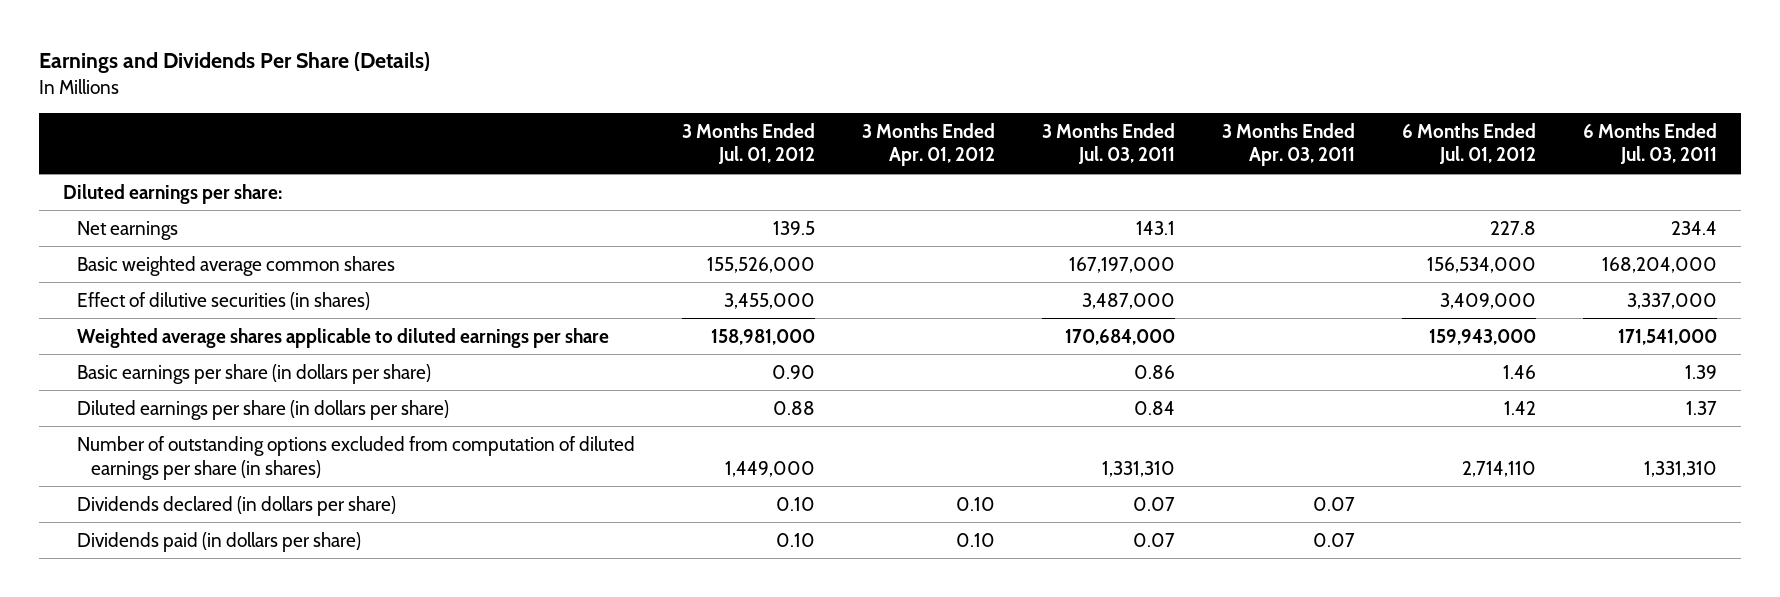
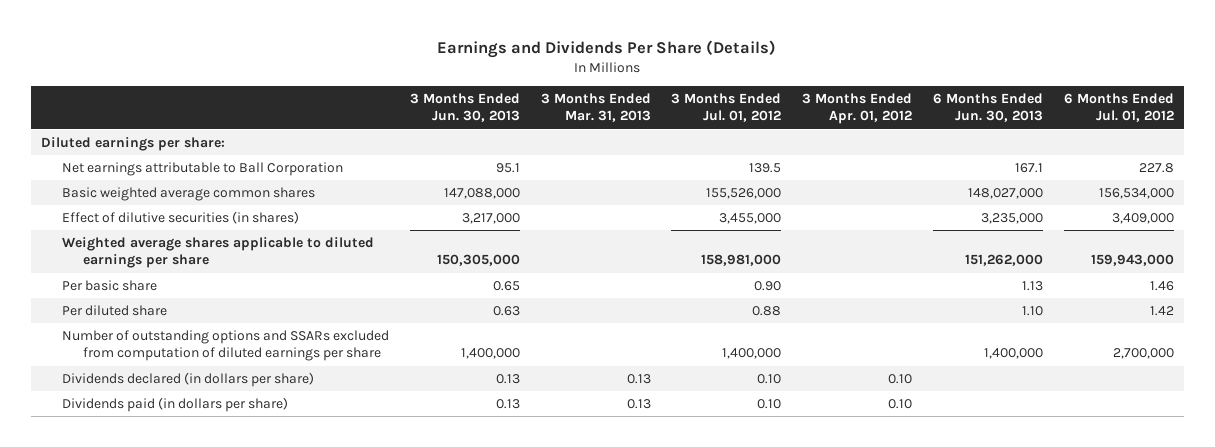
[1042,122,1176,165] 3 Months Ended Jul. 03, 2011 -> none
[1222,122,1356,167] 3 Months Ended Apr. 03, 2011 -> none
[1583,122,1718,165] 6 Months Ended Jul. 03, 2011 -> none
none -> [409,92,520,123] 3 Months Ended Jun. 30, 2013
none -> [540,92,651,123] 3 Months Ended Mar. 31, 2013
none -> [933,92,1044,123] 6 Months Ended Jun. 30, 2013
[76,220,178,240] Net earnings -> [61,162,343,177] Net earnings attributable to Ball Corporation
[76,363,431,384] Basic earnings per share (in dollars per share) -> [61,280,157,292] Per basic share
[76,399,449,420] Diluted earnings per share (in dollars per share) -> [61,305,167,317] Per diluted share
[76,435,635,480] Number of outstanding options excluded from computation of diluted earnings per share (in shares) -> [61,330,389,362] Number of outstanding options and SSARs excluded from computation of diluted earnings per share
[724,460,815,477] 1,449,000 -> [722,348,782,360] 1,400,000
[1462,460,1537,477] 2,714,110 -> [1112,348,1174,360] 2,700,000

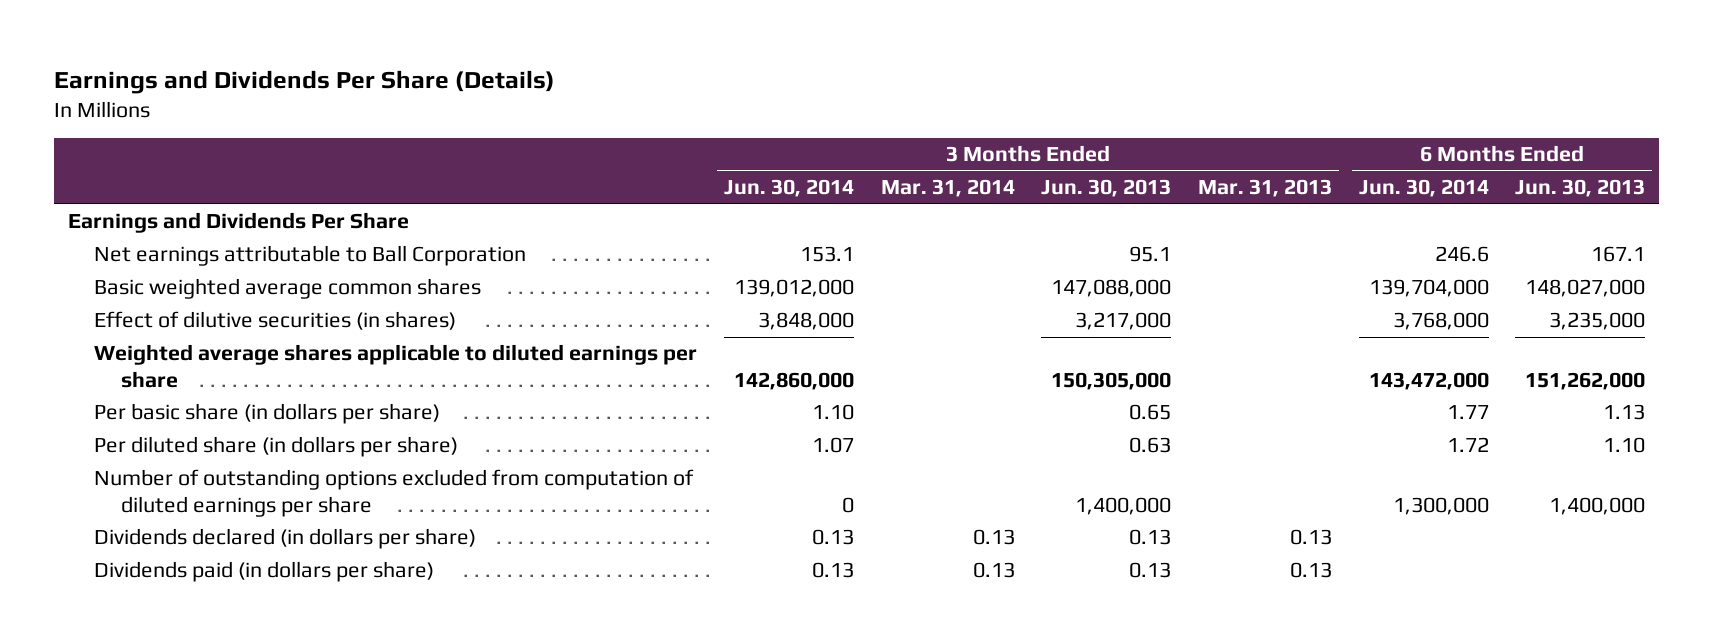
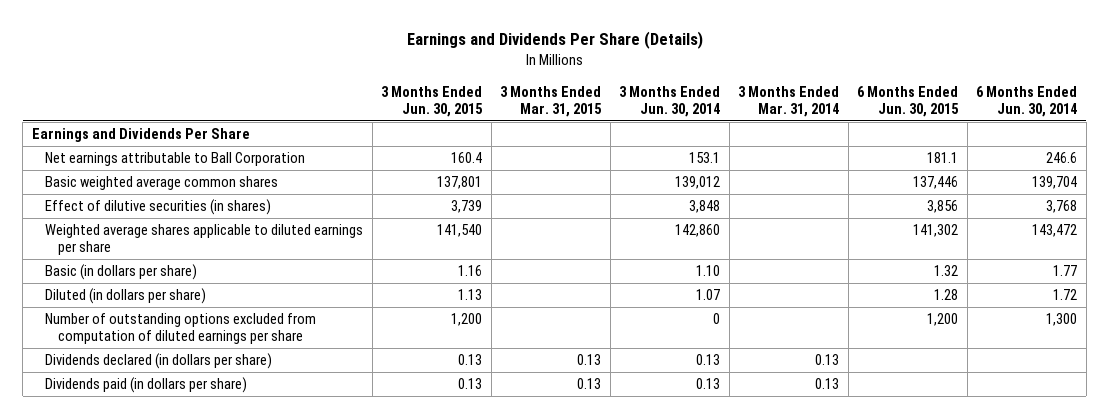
[1041,179,1172,198] Jun. 30, 2013 -> none
[1197,179,1332,198] Mar. 31, 2013 -> none
[1515,179,1646,198] Jun. 30, 2013 -> none
none -> [381,85,484,117] 3 Months Ended Jun. 30, 2015
none -> [500,85,603,117] 3 Months Ended Mar. 31, 2015
none -> [857,85,960,117] 6 Months Ended Jun. 30, 2015
[733,279,854,298] 139,012,000 -> [675,176,721,190] 139,012
[1368,279,1489,298] 139,704,000 -> [1032,176,1078,190] 139,704
[757,312,854,331] 3,848,000 -> [689,200,721,214] 3,848
[1392,312,1489,331] 3,768,000 -> [1046,200,1078,214] 3,768
[733,371,854,390] 142,860,000 -> [675,224,721,238] 142,860
[1368,371,1489,390] 143,472,000 -> [1032,224,1078,238] 143,472
[94,403,441,425] Per basic share (in dollars per share) -> [45,264,198,281] Basic (in dollars per share)
[94,436,459,458] Per diluted share (in dollars per share) -> [45,288,207,305] Diluted (in dollars per share)
[1392,496,1489,515] 1,300,000 -> [1046,313,1078,327] 1,300

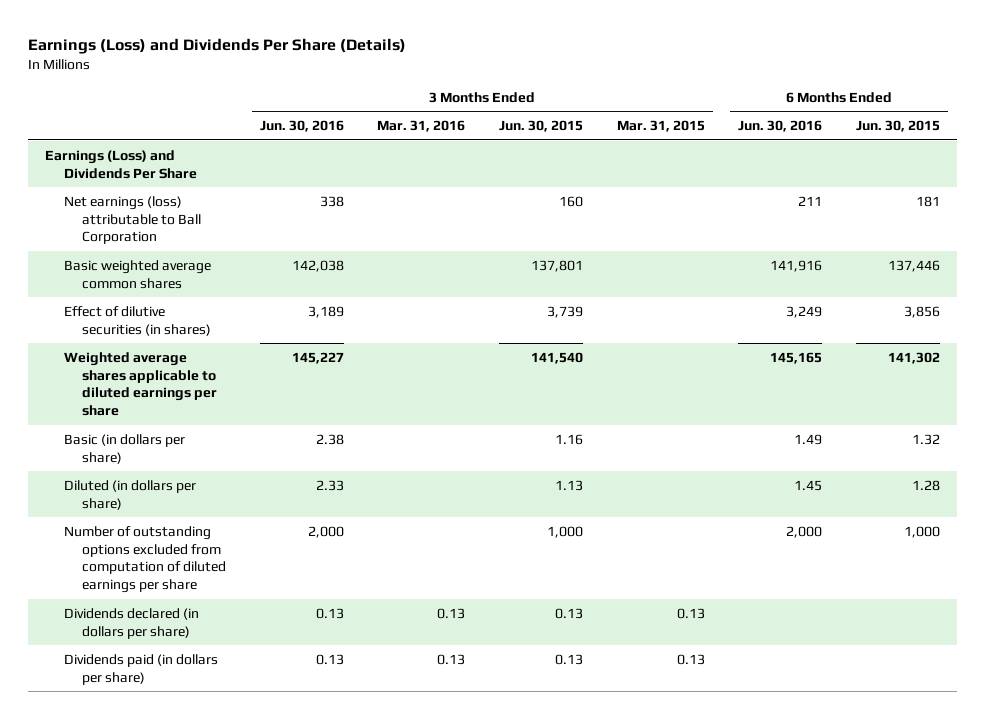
[406,31,703,50] Earnings and Dividends Per Share (Details) -> [28,38,407,55] Earnings (Loss) and Dividends Per Share (Details)
[619,85,721,117] 3 Months Ended Jun. 30, 2014 -> none
[738,85,840,117] 3 Months Ended Mar. 31, 2014 -> none
[976,85,1078,117] 6 Months Ended Jun. 30, 2014 -> none
none -> [259,120,344,133] Jun. 30, 2016
none -> [377,120,466,133] Mar. 31, 2016
none -> [738,120,823,133] Jun. 30, 2016
[31,128,250,143] Earnings and Dividends Per Share -> [45,149,197,179] Earnings (Loss) and Dividends Per Share
[45,152,306,167] Net earnings attributable to Ball Corporation -> [63,195,202,245] Net earnings (loss) attributable to Ball Corporation
[451,152,483,164] 160.4 -> [559,195,584,207] 160
[927,152,959,164] 181.1 -> [915,195,940,207] 181
[451,313,483,327] 1,200 -> [547,525,584,538] 1,000
[927,313,959,327] 1,200 -> [903,525,940,538] 1,000

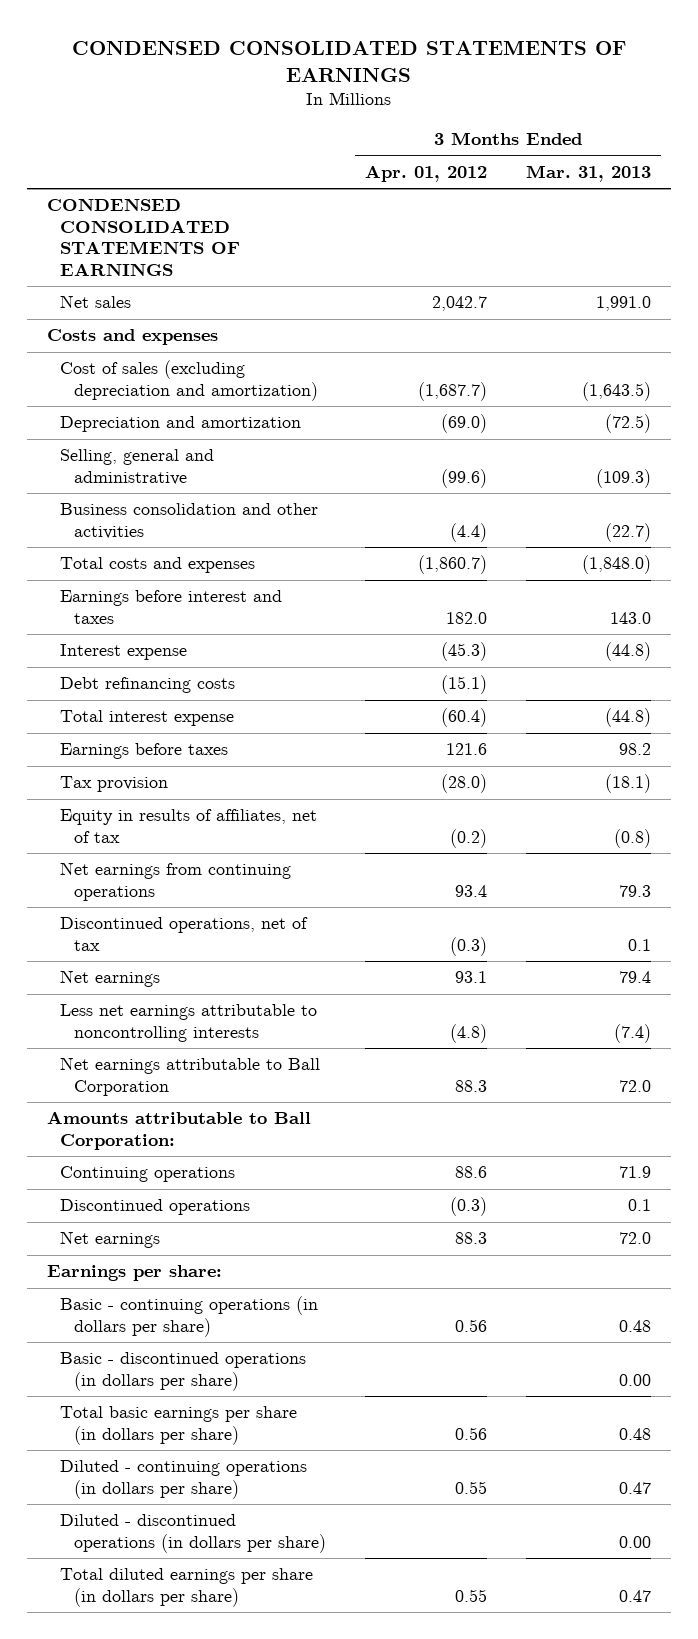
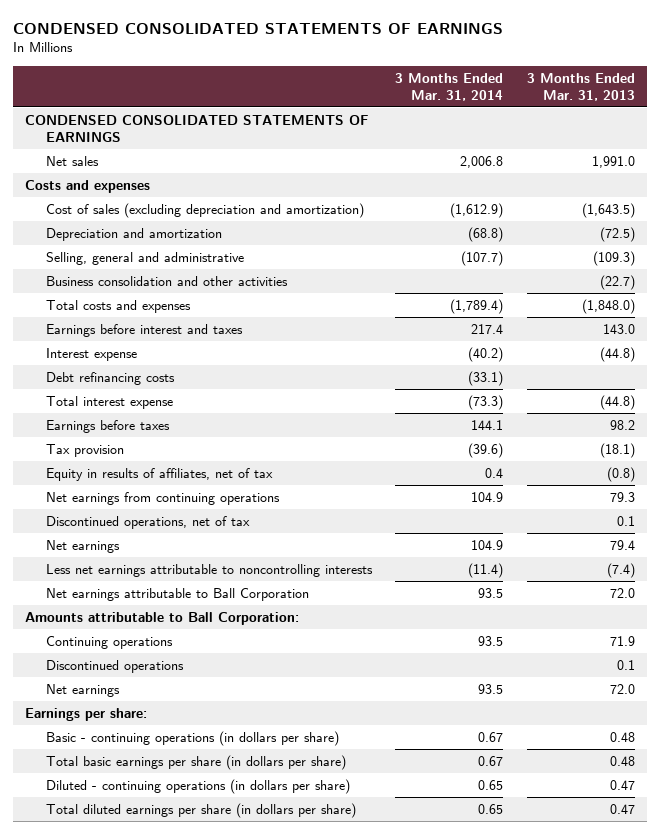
[364,164,487,182] Apr. 01, 2012 -> none
none -> [395,73,504,101] 3 Months Ended Mar. 31, 2014
[60,1352,307,1391] Basic - discontinued operations (in dollars per share) -> none
[60,1514,326,1553] Diluted - discontinued operations (in dollars per share) -> none

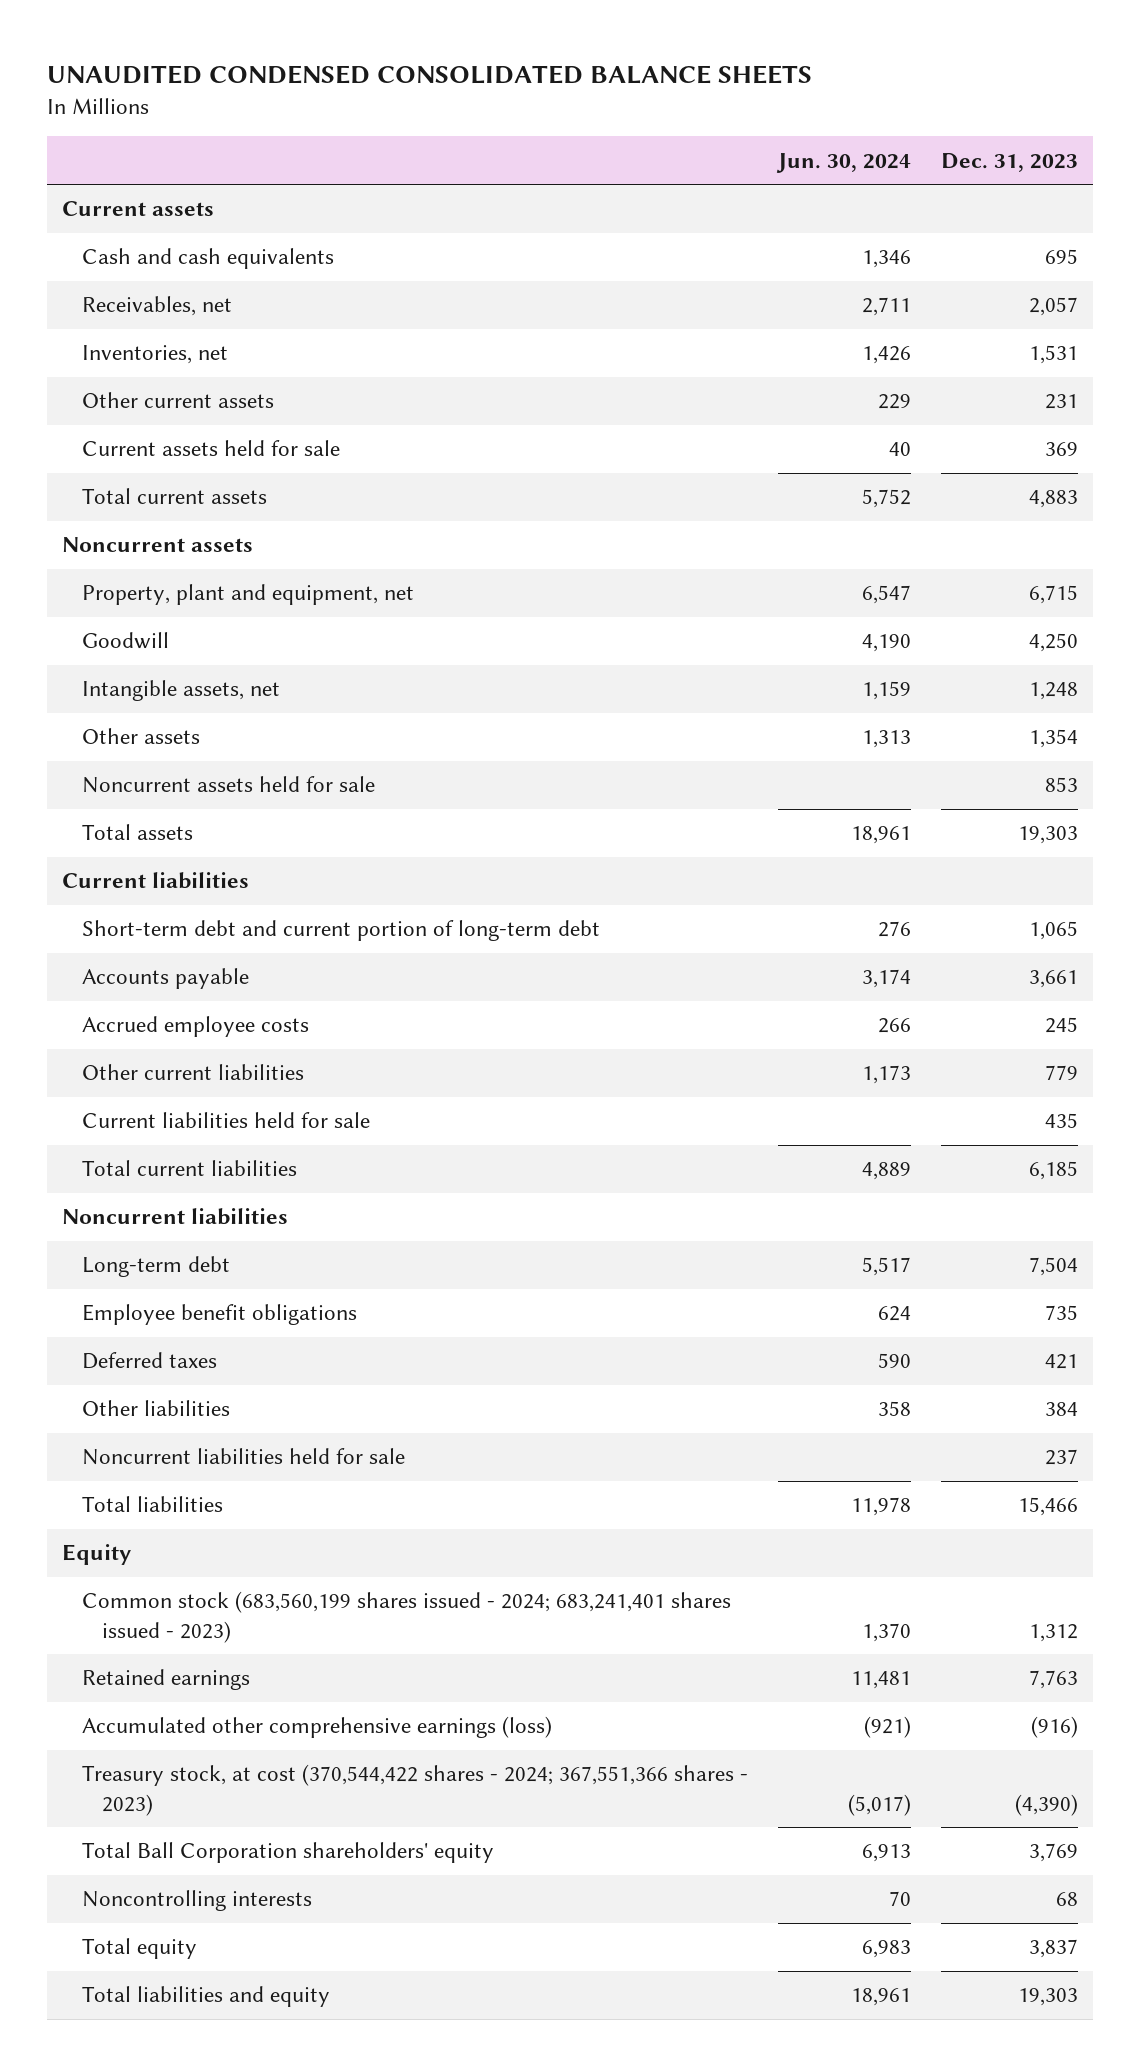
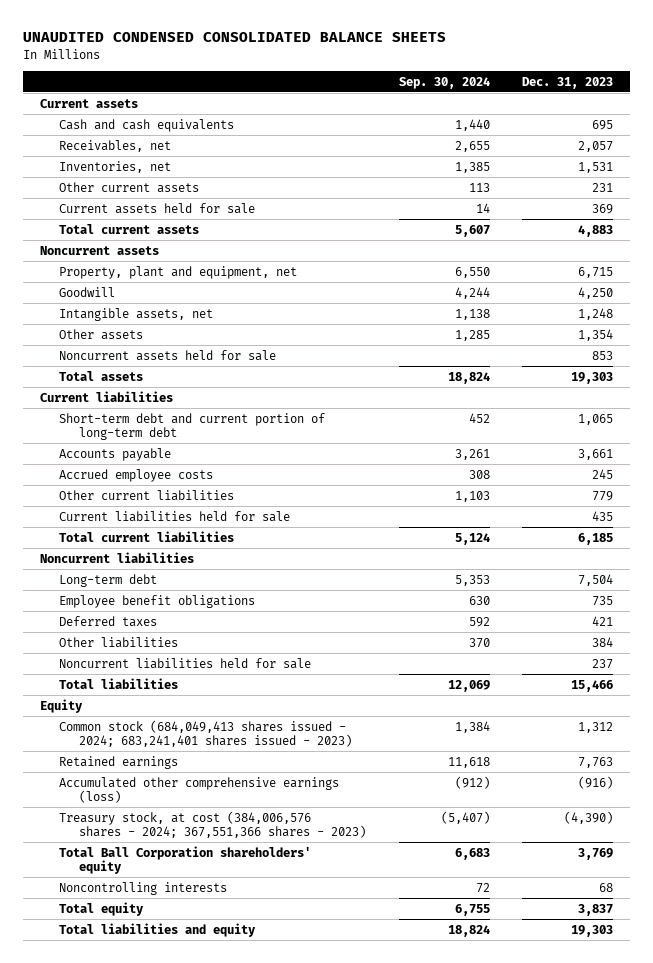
[776,152,912,173] Jun. 30, 2024 -> none
none -> [398,76,490,89] Sep. 30, 2024
[82,1591,732,1643] Common stock (683,560,199 shares issued - 2024; 683,241,401 shares issued - 2023) -> [59,719,352,747] Common stock (684,049,413 shares issued - 2024; 683,241,401 shares issued - 2023)
[82,1764,749,1816] Treasury stock, at cost (370,544,422 shares - 2024; 367,551,366 shares - 2023) -> [59,810,366,838] Treasury stock, at cost (384,006,576 shares - 2024; 367,551,366 shares - 2023)

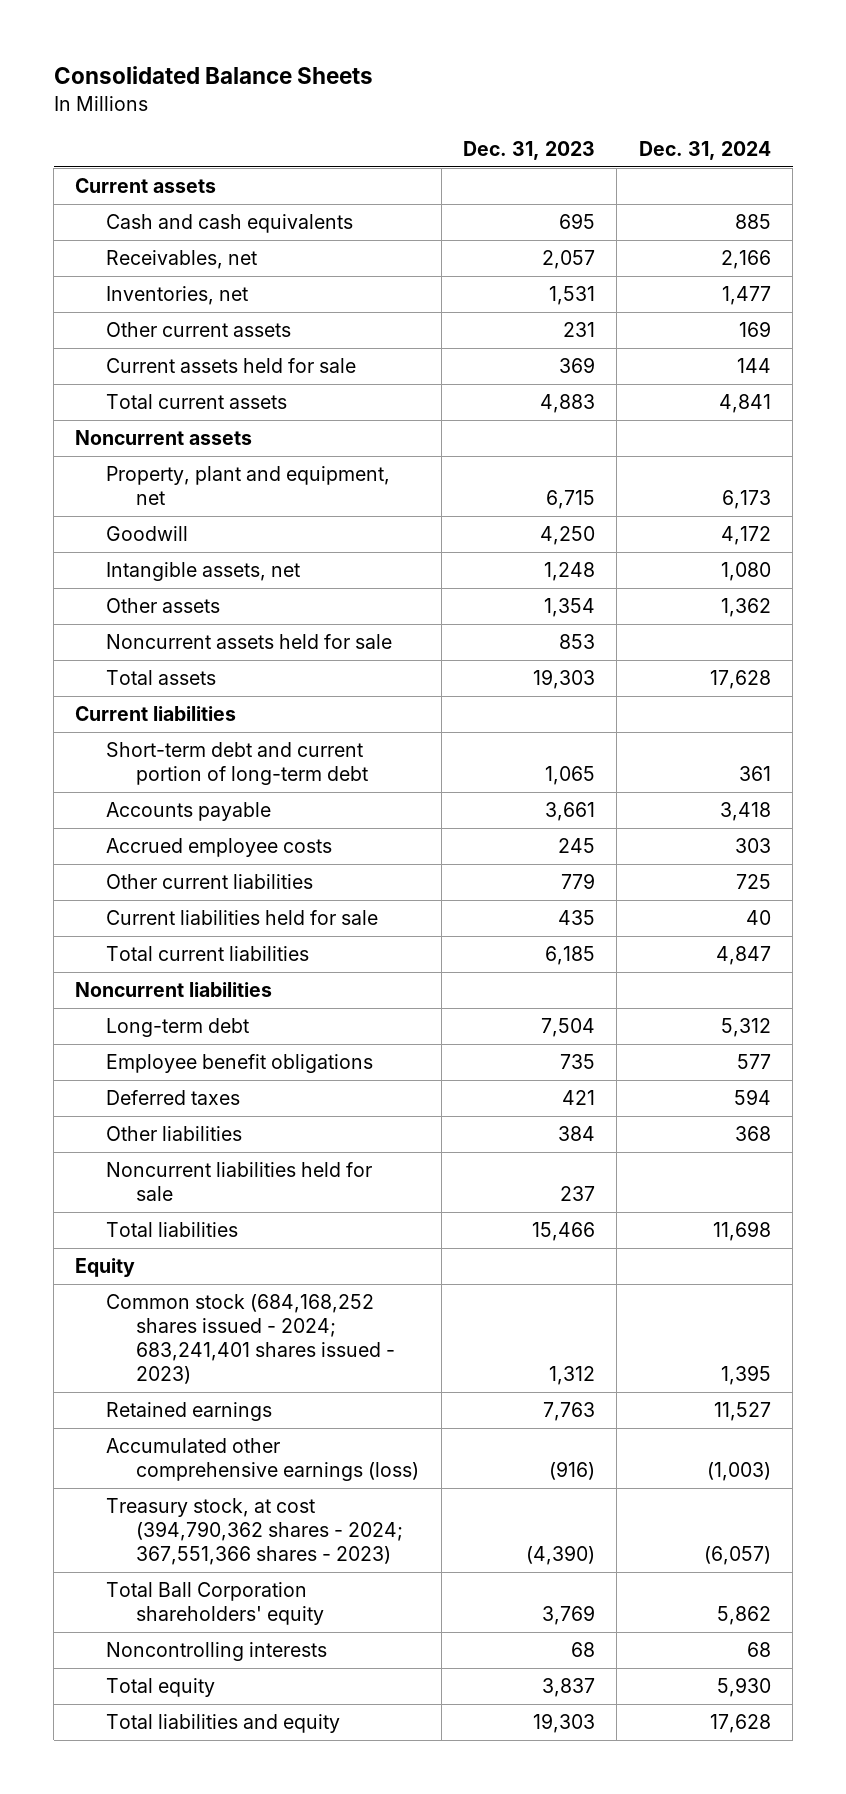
[23,32,447,43] UNAUDITED CONDENSED CONSOLIDATED BALANCE SHEETS -> [53,66,373,85] Consolidated Balance Sheets
[398,76,490,89] Sep. 30, 2024 -> none
none -> [638,140,771,160] Dec. 31, 2024
[59,719,352,747] Common stock (684,049,413 shares issued - 2024; 683,241,401 shares issued - 2023) -> [105,1294,396,1385] Common stock (684,168,252 shares issued - 2024; 683,241,401 shares issued - 2023)
[59,810,366,838] Treasury stock, at cost (384,006,576 shares - 2024; 367,551,366 shares - 2023) -> [105,1498,404,1566] Treasury stock, at cost (394,790,362 shares - 2024; 367,551,366 shares - 2023)

